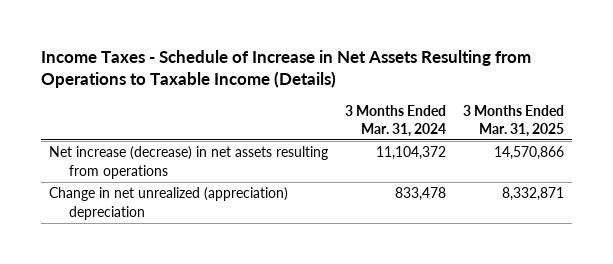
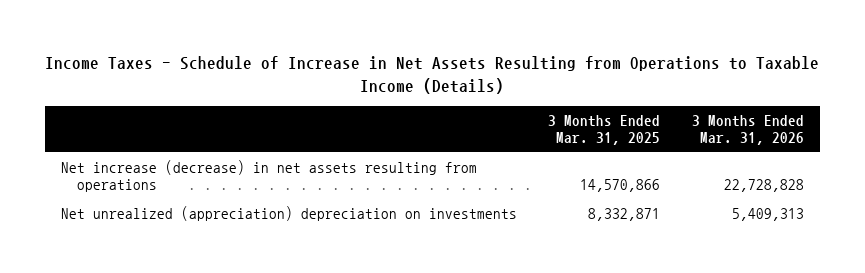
[345,104,447,137] 3 Months Ended Mar. 31, 2024 -> none
none -> [692,114,805,146] 3 Months Ended Mar. 31, 2026
[49,187,289,220] Change in net unrealized (appreciation) depreciation -> [60,206,517,222] Net unrealized (appreciation) depreciation on investments

